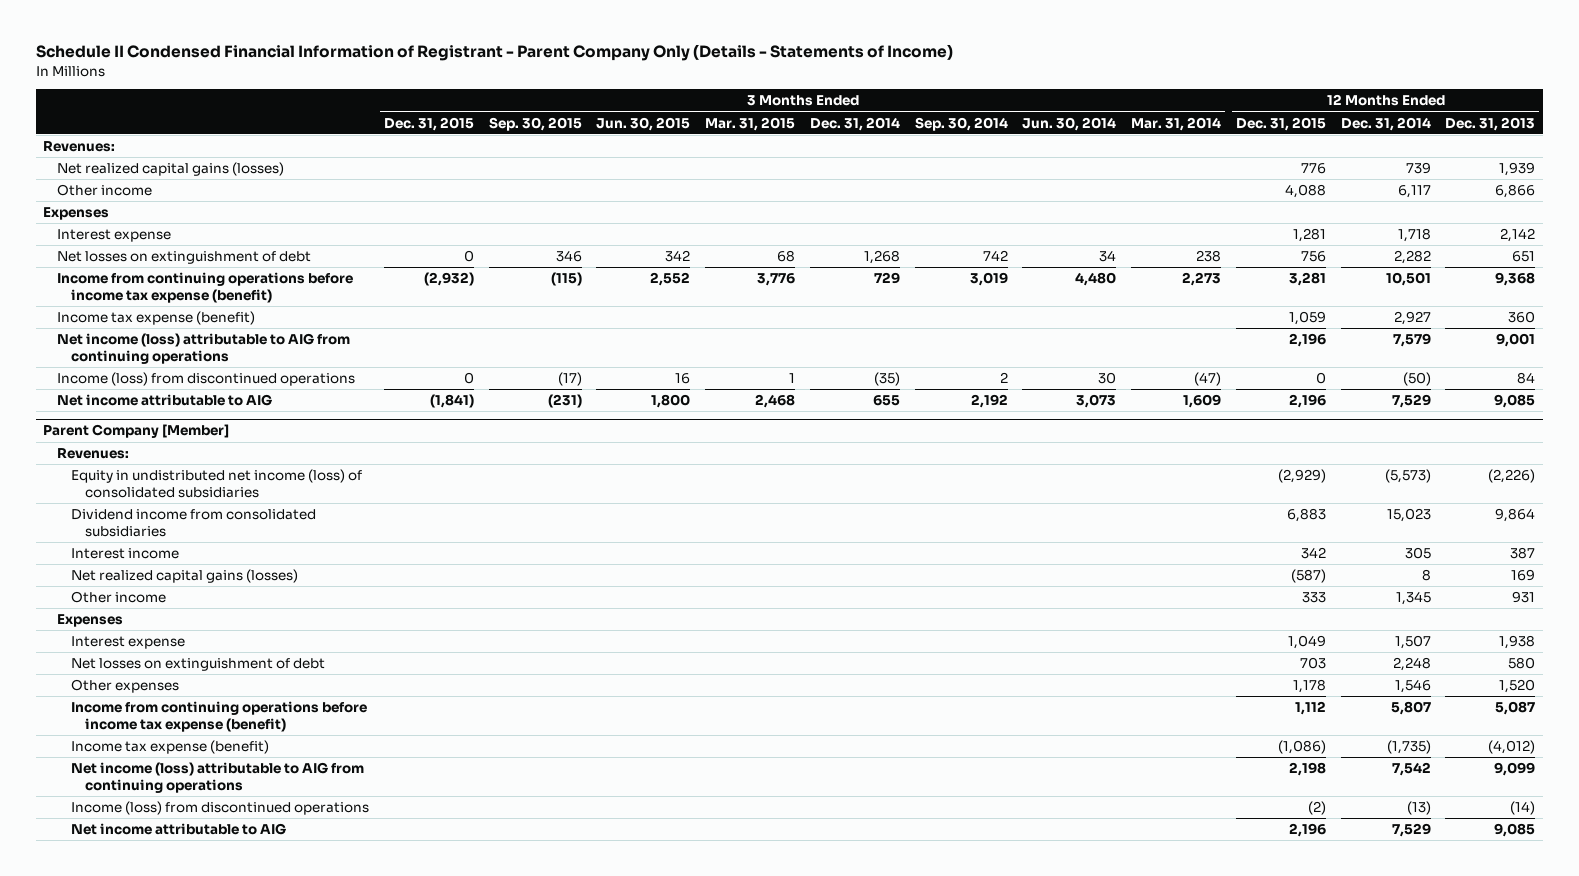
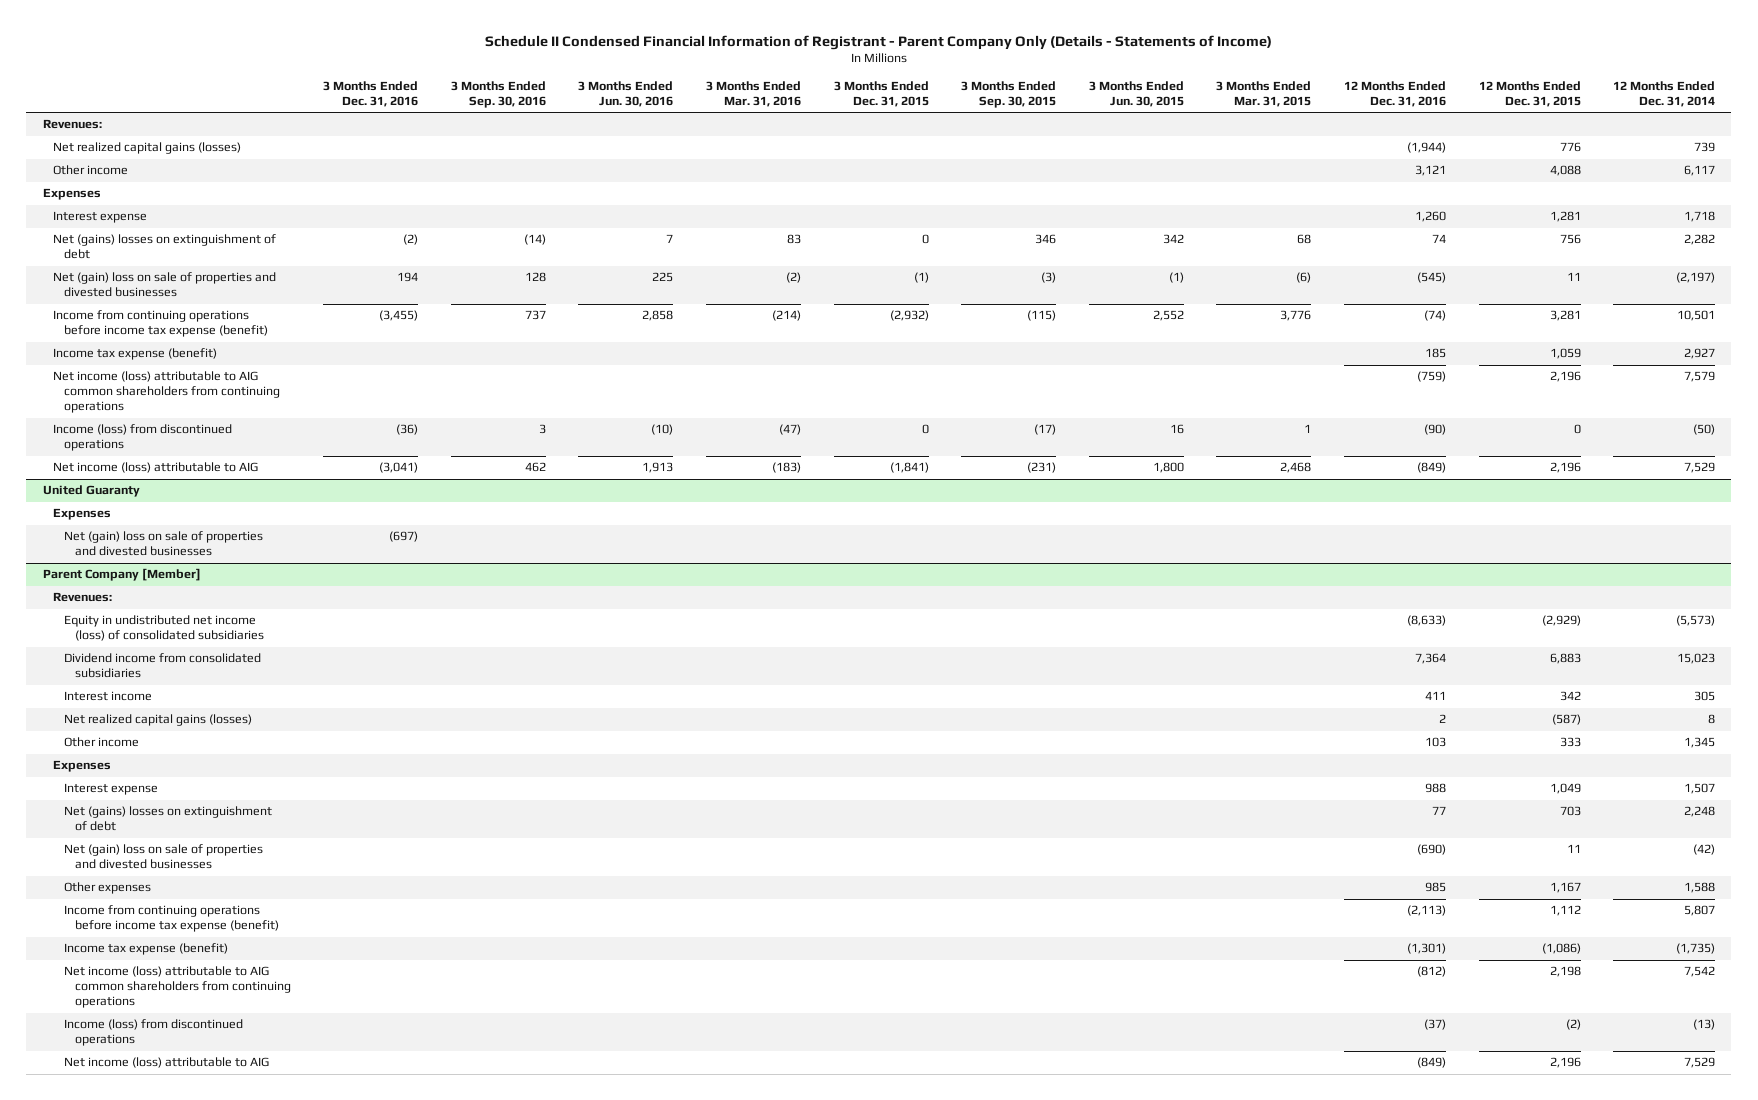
[809,116,900,131] Dec. 31, 2014 -> none
[914,116,1008,131] Sep. 30, 2014 -> none
[1022,116,1117,131] Jun. 30, 2014 -> none
[1131,116,1222,131] Mar. 31, 2014 -> none
[1445,116,1536,131] Dec. 31, 2013 -> none
none -> [323,81,419,108] 3 Months Ended Dec. 31, 2016
none -> [450,81,546,109] 3 Months Ended Sep. 30, 2016
none -> [578,81,674,108] 3 Months Ended Jun. 30, 2016
none -> [706,81,802,108] 3 Months Ended Mar. 31, 2016
none -> [1343,81,1446,108] 12 Months Ended Dec. 31, 2016
[57,251,312,265] Net losses on extinguishment of debt -> [53,234,277,260] Net (gains) losses on extinguishment of debt
none -> [53,272,277,298] Net (gain) loss on sale of properties and divested businesses
[57,333,351,364] Net income (loss) attributable to AIG from continuing operations -> [53,371,281,414] Net income (loss) attributable to AIG common shareholders from continuing operations
[57,394,273,407] Net income attributable to AIG -> [53,462,259,474] Net income (loss) attributable to AIG
none -> [42,485,140,498] United Guaranty
none -> [53,508,112,521] Expenses
none -> [64,531,264,557] Net (gain) loss on sale of properties and divested businesses
[71,658,326,672] Net losses on extinguishment of debt -> [64,806,273,832] Net (gains) losses on extinguishment of debt
none -> [64,844,264,870] Net (gain) loss on sale of properties and divested businesses
[1292,679,1326,694] 1,178 -> [1549,882,1581,894] 1,167
[1394,679,1431,694] 1,546 -> [1684,882,1716,894] 1,588
[71,762,365,793] Net income (loss) attributable to AIG from continuing operations -> [64,966,291,1009] Net income (loss) attributable to AIG common shareholders from continuing operations
[71,823,287,836] Net income attributable to AIG -> [64,1057,270,1069] Net income (loss) attributable to AIG

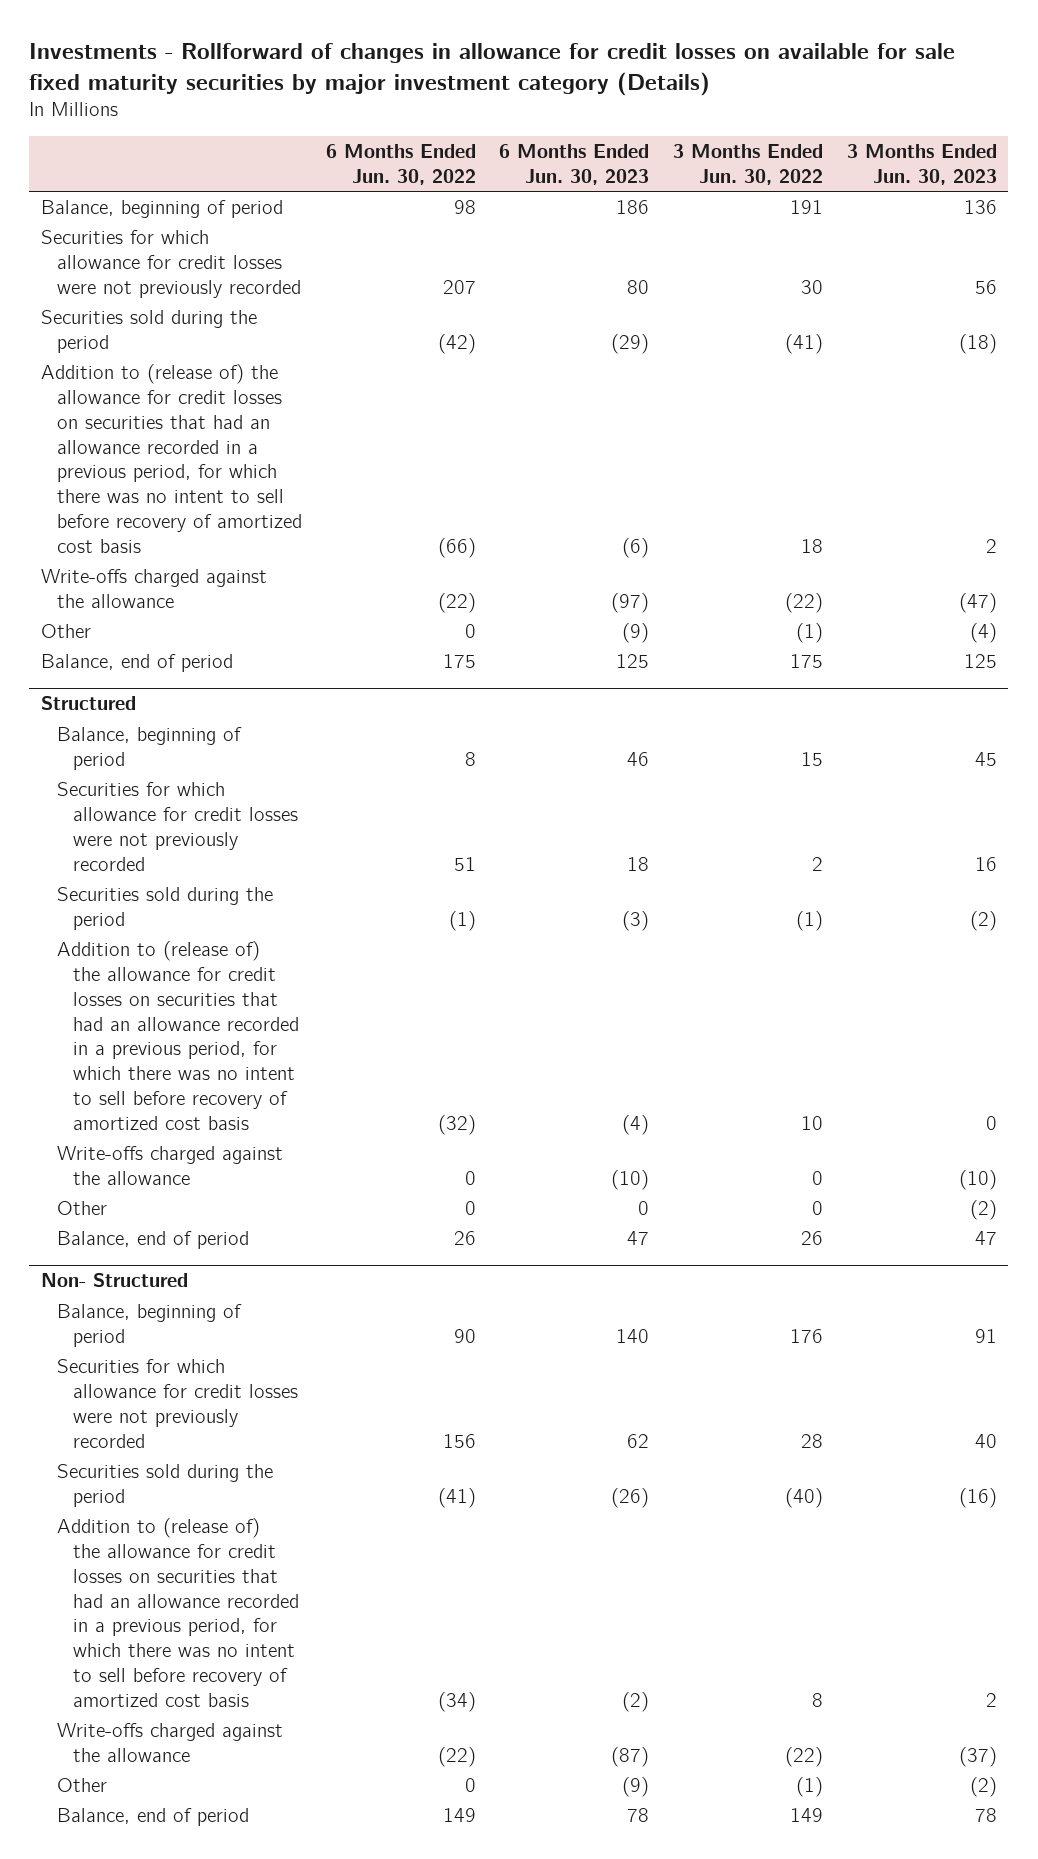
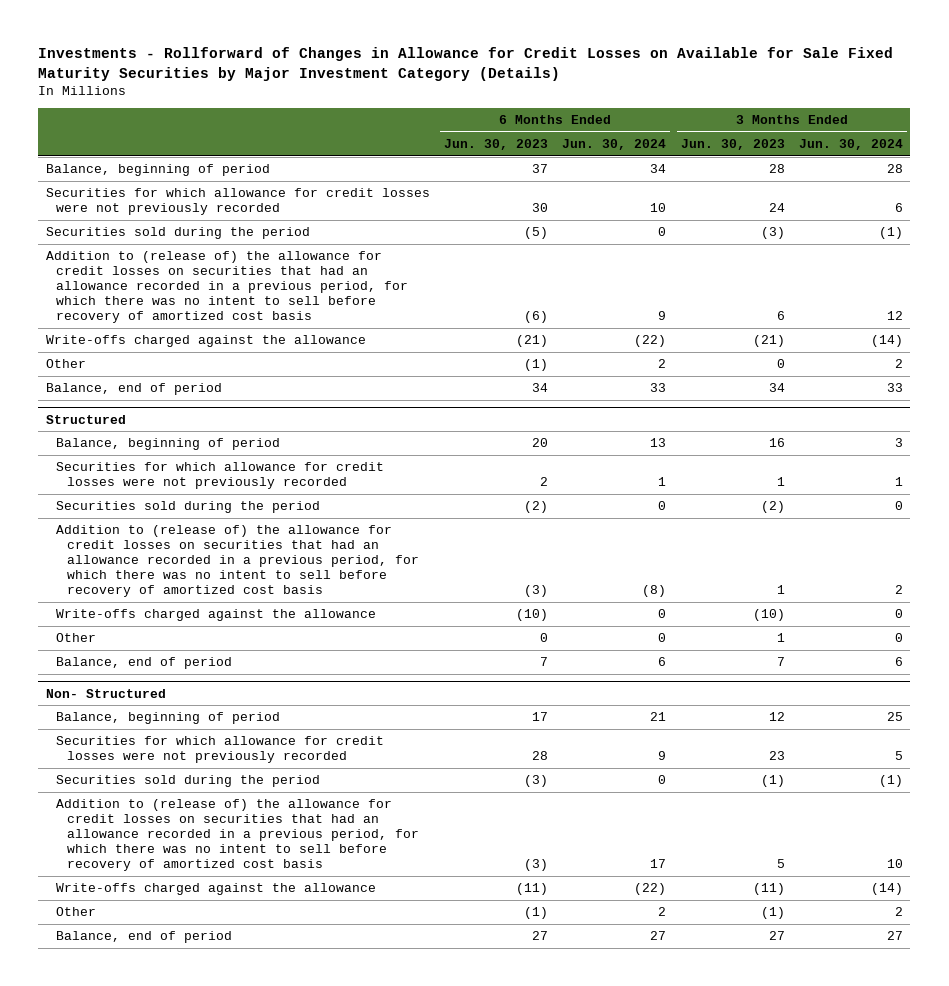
[29,43,956,96] Investments - Rollforward of changes in allowance for credit losses on available for sale fixed maturity securities by major investment category (Details) -> [38,47,894,81] Investments - Rollforward of Changes in Allowance for Credit Losses on Available for Sale Fixed Maturity Securities by Major Investment Category (Details)
[325,143,476,185] 6 Months Ended Jun. 30, 2022 -> none
[673,143,824,185] 3 Months Ended Jun. 30, 2022 -> none
none -> [562,139,667,151] Jun. 30, 2024
none -> [799,139,904,151] Jun. 30, 2024
[616,199,650,214] 186 -> [531,164,548,174] 37
[963,199,997,214] 136 -> [768,164,785,174] 28
[627,279,650,294] 80 -> [531,203,548,213] 30
[974,279,997,294] 56 -> [768,203,785,213] 24
[611,333,650,354] (29) -> [523,227,548,240] (5)
[958,333,997,354] (18) -> [760,227,785,240] (3)
[985,539,997,554] 2 -> [776,310,785,320] 6
[611,592,650,613] (97) -> [515,335,548,348] (21)
[958,592,997,613] (47) -> [752,335,785,348] (21)
[622,622,650,643] (9) -> [523,359,548,372] (1)
[969,622,997,643] (4) -> [776,359,785,369] 0
[616,653,650,668] 125 -> [531,383,548,393] 34
[963,653,997,668] 125 -> [768,383,785,393] 34
[627,751,650,766] 46 -> [531,438,548,448] 20
[974,751,997,766] 45 -> [768,438,785,448] 16
[627,856,650,871] 18 -> [539,477,548,487] 2
[974,856,997,871] 16 -> [776,477,785,487] 1
[622,910,650,931] (3) -> [523,501,548,514] (2)
[622,1115,650,1136] (4) -> [523,584,548,597] (3)
[985,1116,997,1131] 0 -> [776,584,785,594] 1
[969,1199,997,1220] (2) -> [776,633,785,643] 1
[627,1230,650,1245] 47 -> [539,657,548,667] 7
[974,1230,997,1245] 47 -> [776,657,785,667] 7
[616,1328,650,1343] 140 -> [531,712,548,722] 17
[974,1328,997,1343] 91 -> [768,712,785,722] 12
[627,1433,650,1448] 62 -> [531,751,548,761] 28
[974,1433,997,1448] 40 -> [768,751,785,761] 23
[611,1487,650,1508] (26) -> [523,775,548,788] (3)
[958,1487,997,1508] (16) -> [760,775,785,788] (1)
[622,1692,650,1713] (2) -> [523,858,548,871] (3)
[985,1693,997,1708] 2 -> [776,858,785,868] 5
[611,1746,650,1767] (87) -> [515,883,548,896] (11)
[958,1746,997,1767] (37) -> [752,883,785,896] (11)
[622,1776,650,1797] (9) -> [523,907,548,920] (1)
[969,1776,997,1797] (2) -> [760,907,785,920] (1)
[627,1807,650,1822] 78 -> [531,931,548,941] 27
[974,1807,997,1822] 78 -> [768,931,785,941] 27

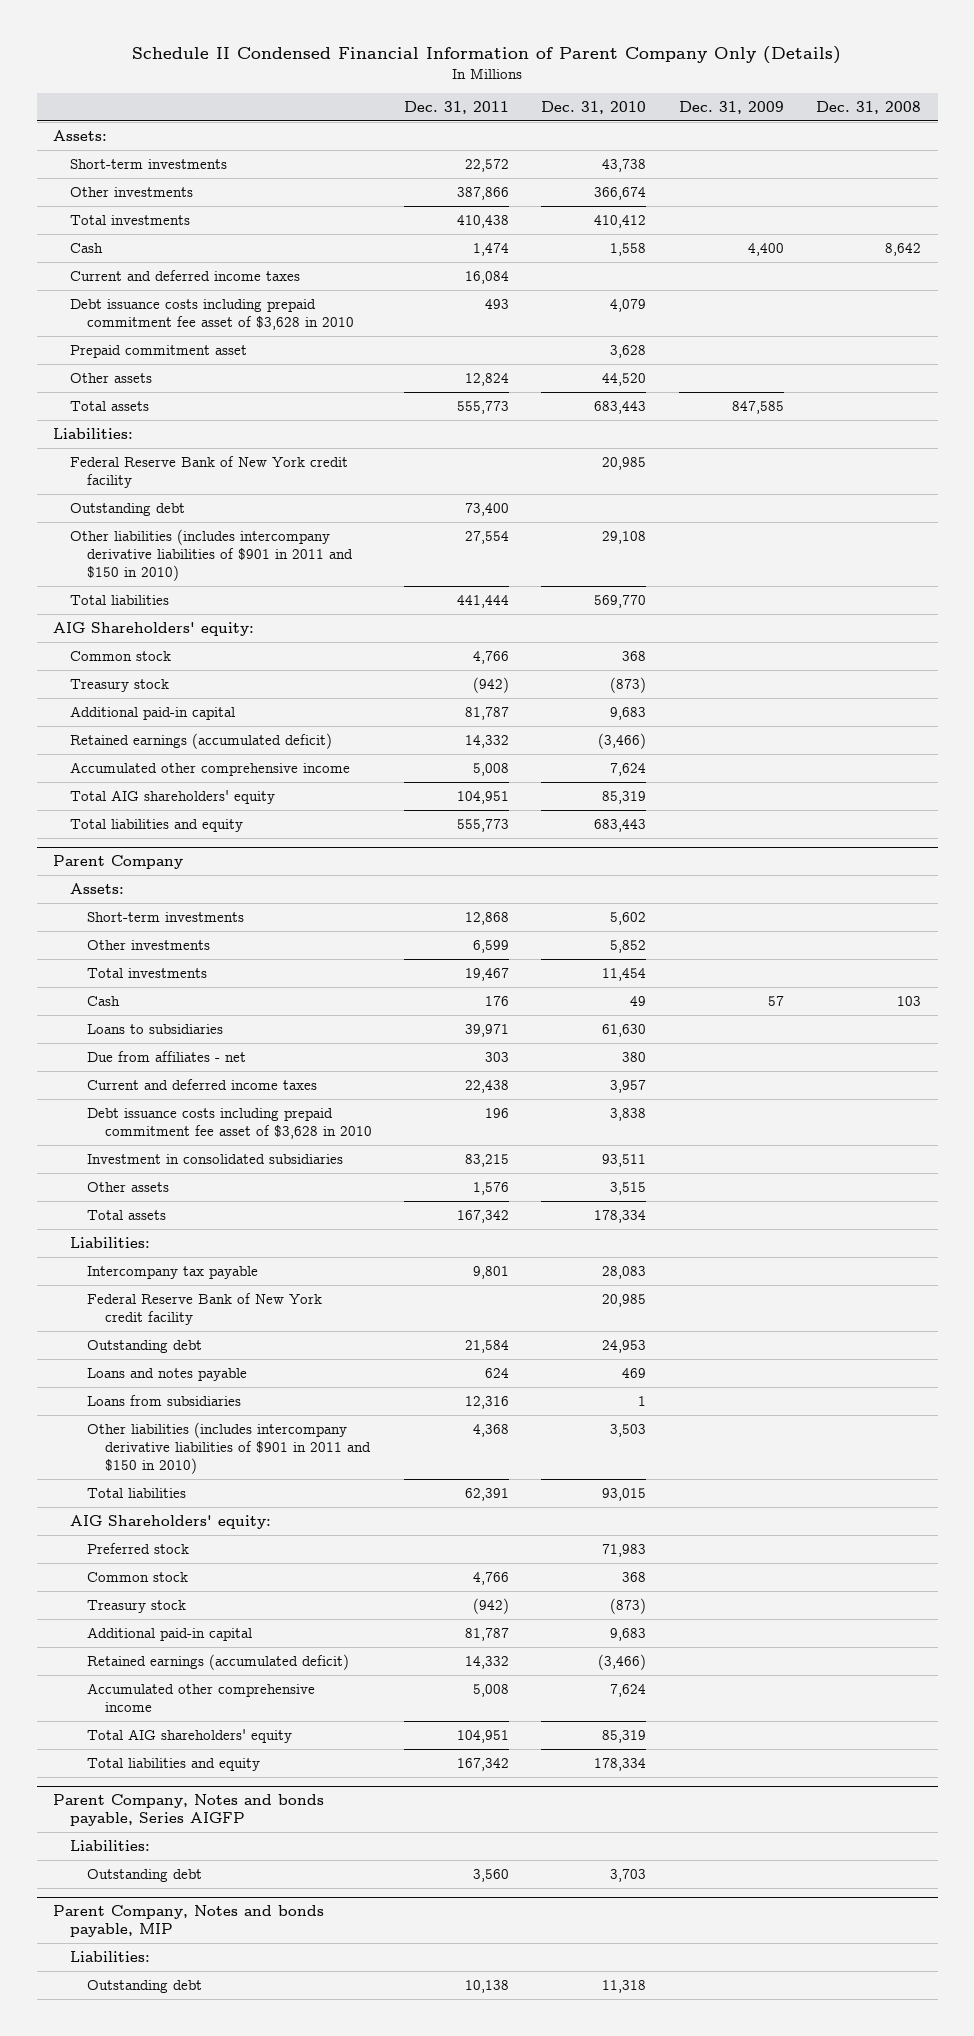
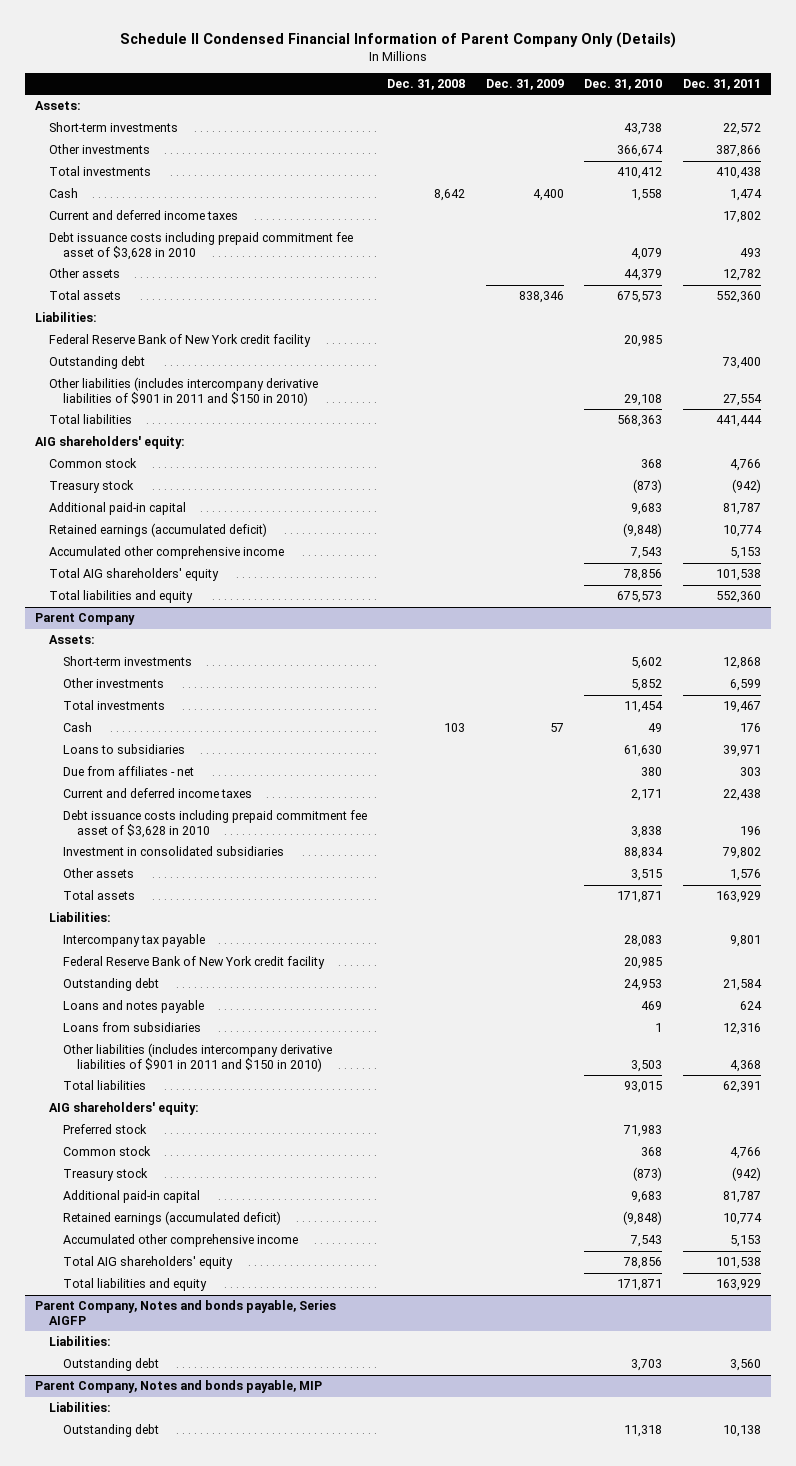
[464,270,509,284] 16,084 -> [722,211,761,224] 17,802
[70,344,248,358] Prepaid commitment asset -> none
[464,372,509,386] 12,824 -> [722,269,761,282] 12,782
[602,372,647,386] 44,520 -> [624,269,663,282] 44,379
[456,400,509,414] 555,773 -> [715,291,761,304] 552,360
[594,400,647,414] 683,443 -> [617,291,663,304] 675,573
[731,400,784,414] 847,585 -> [518,291,564,304] 838,346
[594,594,647,608] 569,770 -> [617,415,663,428] 568,363
[52,621,254,636] AIG Shareholders' equity: -> [34,436,185,450] AIG shareholders' equity:
[464,734,509,748] 14,332 -> [722,525,762,538] 10,774
[598,732,647,749] (3,466) -> [623,523,663,538] (9,848)
[472,762,509,776] 5,008 -> [729,547,761,560] 5,153
[610,762,647,776] 7,624 -> [630,547,663,560] 7,543
[456,790,509,804] 104,951 -> [715,569,761,582] 101,538
[602,790,647,804] 85,319 -> [623,569,663,582] 78,856
[456,818,509,832] 555,773 -> [715,591,761,604] 552,360
[594,818,647,832] 683,443 -> [617,591,663,604] 675,573
[610,1079,647,1093] 3,957 -> [631,789,663,802] 2,171
[464,1153,509,1167] 83,215 -> [721,847,761,860] 79,802
[602,1153,647,1167] 93,511 -> [624,847,664,860] 88,834
[456,1209,509,1223] 167,342 -> [715,891,761,904] 163,929
[594,1209,647,1223] 178,334 -> [617,891,663,904] 171,871
[70,1514,272,1529] AIG Shareholders' equity: -> [48,1102,199,1116] AIG shareholders' equity:
[464,1655,509,1669] 14,332 -> [722,1213,762,1226] 10,774
[598,1653,647,1670] (3,466) -> [623,1211,663,1226] (9,848)
[472,1683,509,1697] 5,008 -> [729,1235,761,1248] 5,153
[610,1683,647,1697] 7,624 -> [630,1235,663,1248] 7,543
[456,1729,509,1743] 104,951 -> [715,1257,761,1270] 101,538
[602,1729,647,1743] 85,319 -> [623,1257,663,1270] 78,856
[456,1757,509,1771] 167,342 -> [715,1279,761,1292] 163,929
[594,1757,647,1771] 178,334 -> [617,1279,663,1292] 171,871

